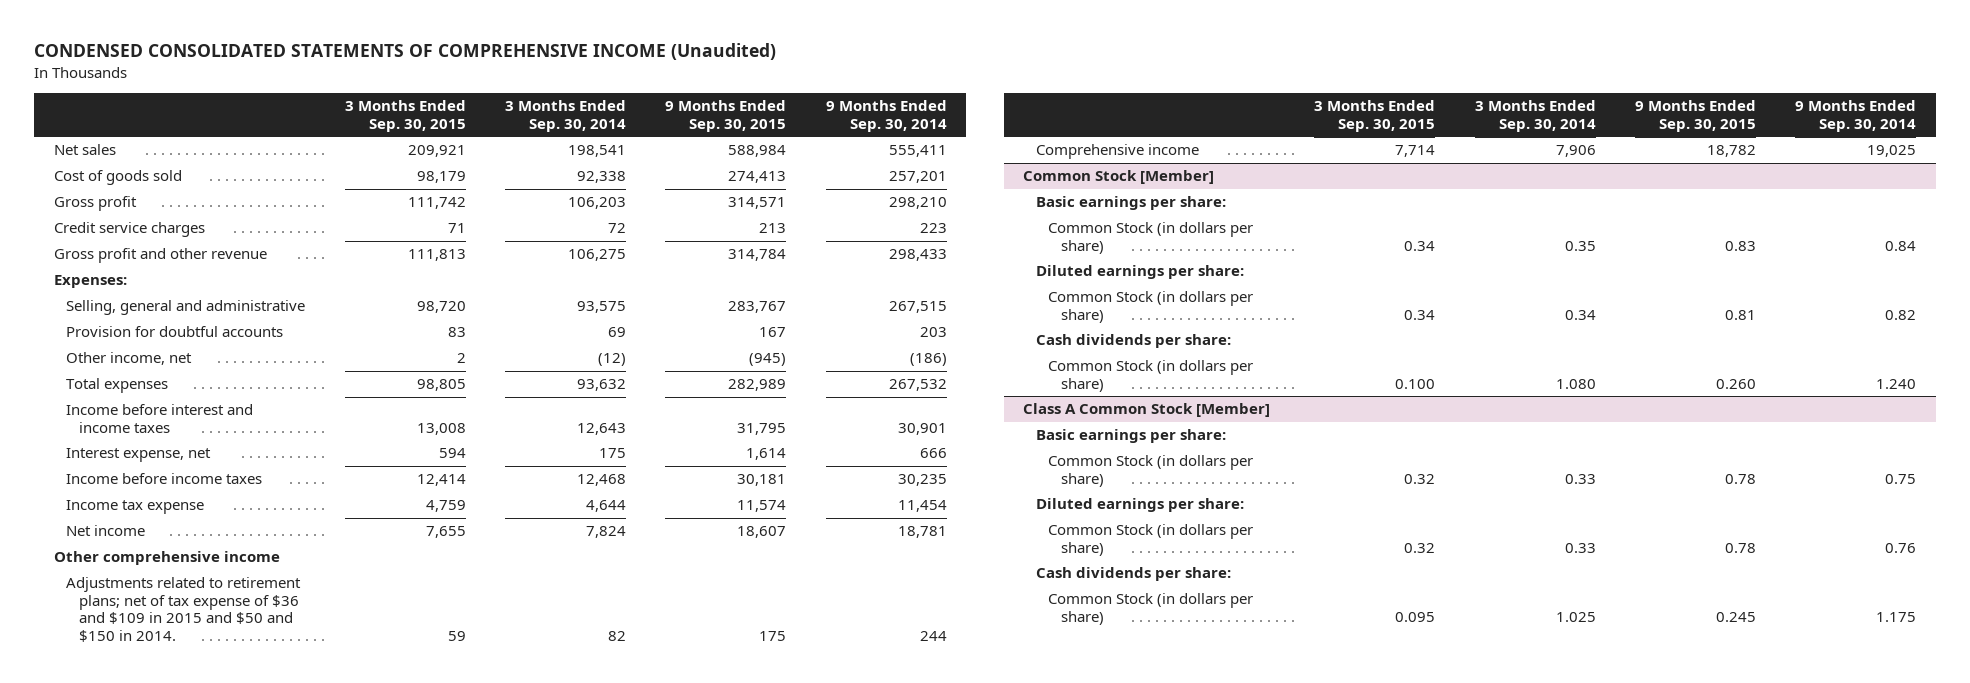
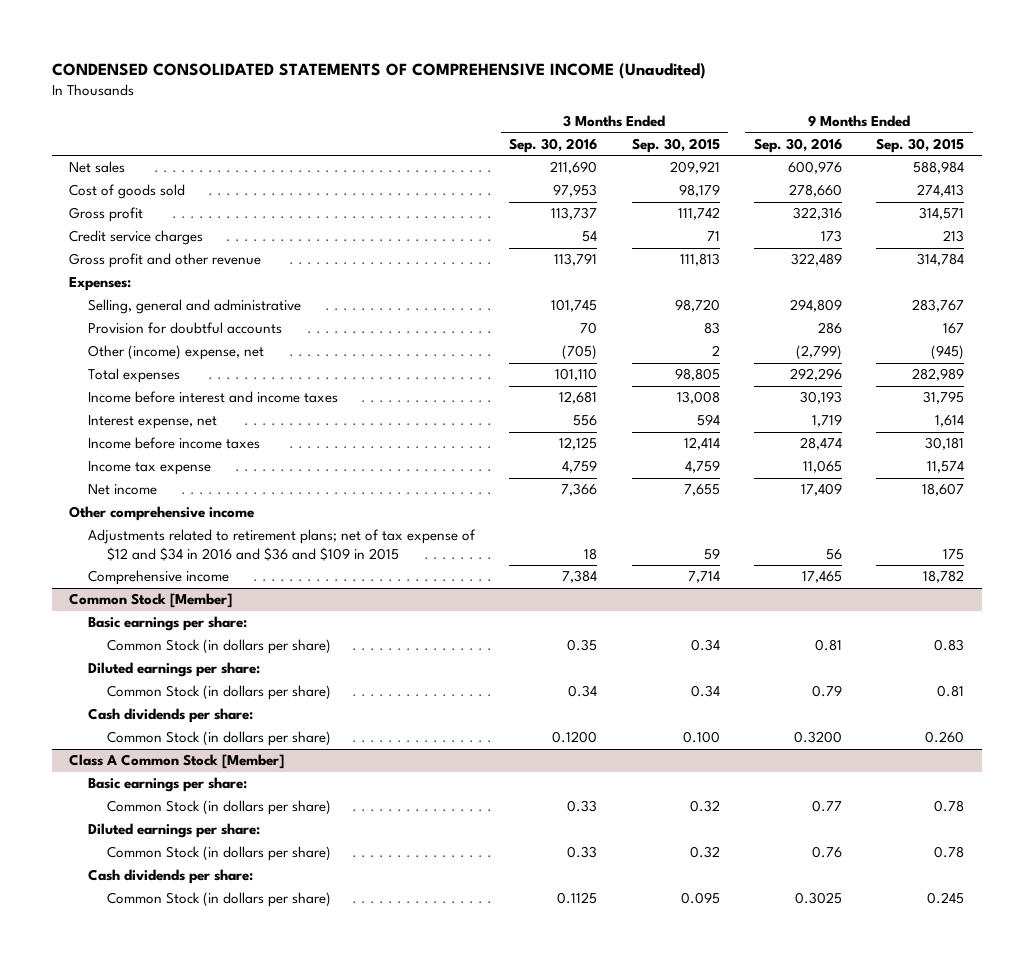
[504,100,626,132] 3 Months Ended Sep. 30, 2014 -> none
[825,100,947,132] 9 Months Ended Sep. 30, 2014 -> none
none -> [509,137,598,153] Sep. 30, 2016
none -> [754,137,843,153] Sep. 30, 2016
[66,352,193,366] Other income, net -> [87,345,264,361] Other (income) expense, net
[66,577,302,642] Adjustments related to retirement plans; net of tax expense of $36 and $109 in 2015 and $50 and $150 in 2014. -> [87,529,476,561] Adjustments related to retirement plans; net of tax expense of $12 and $34 in 2016 and $36 and $109 in 2015

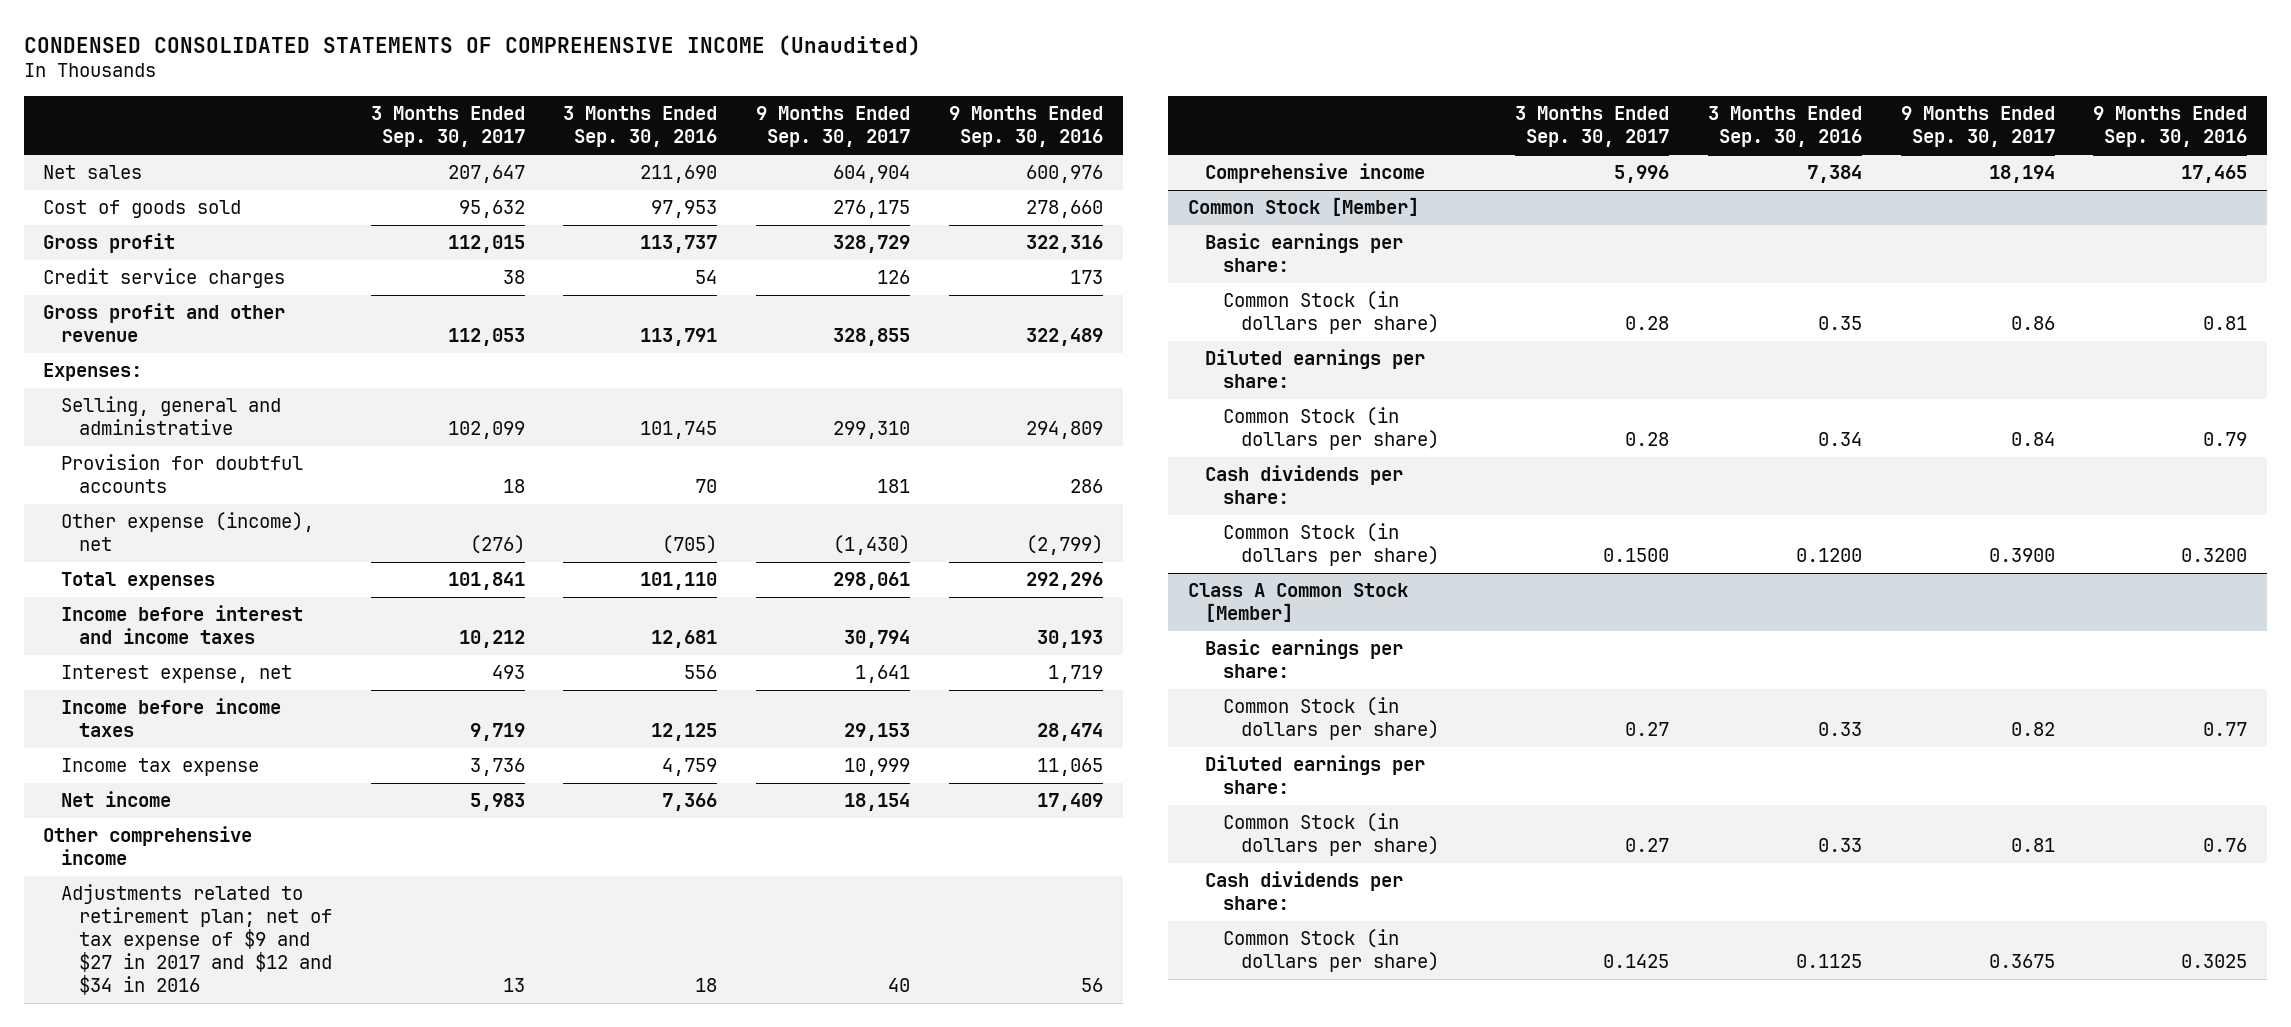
[631,137,720,153] Sep. 30, 2015 -> none
[876,137,965,153] Sep. 30, 2015 -> none
none -> [370,106,525,148] 3 Months Ended Sep. 30, 2017
none -> [756,106,911,148] 9 Months Ended Sep. 30, 2017
[87,345,264,361] Other (income) expense, net -> [61,512,315,552] Other expense (income), net
[87,529,476,561] Adjustments related to retirement plans; net of tax expense of $12 and $34 in 2016 and $36 and $109 in 2015 -> [61,884,332,996] Adjustments related to retirement plan; net of tax expense of $9 and $27 in 2017 and $12 and $34 in 2016

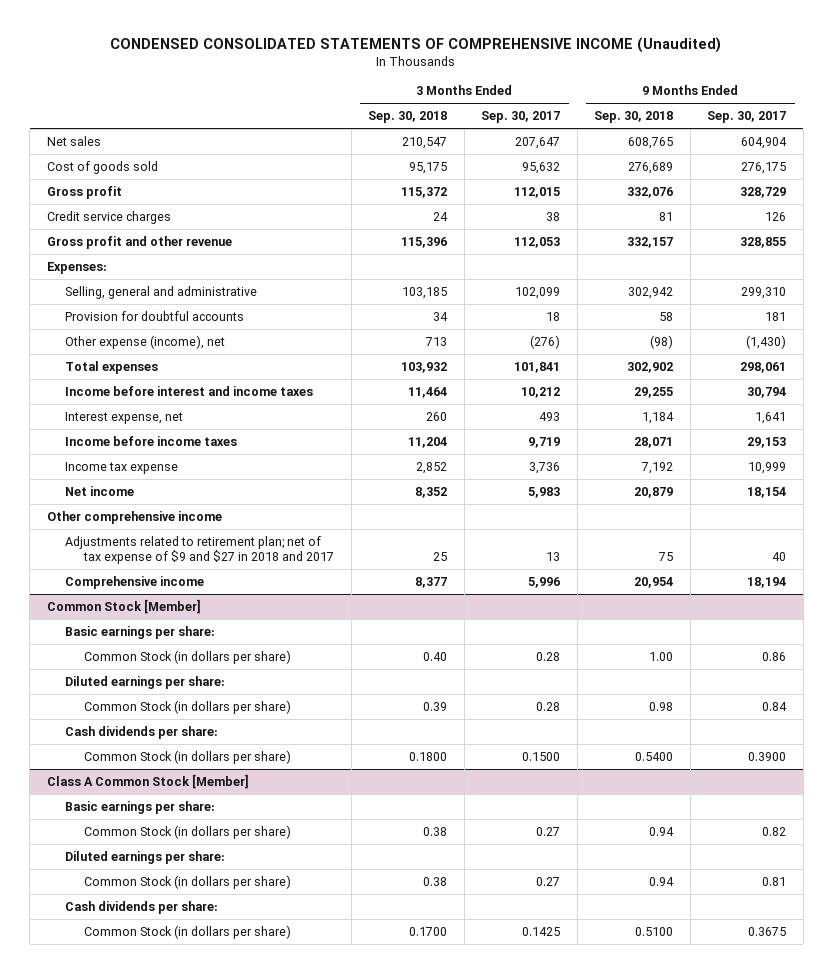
[563,106,718,148] 3 Months Ended Sep. 30, 2016 -> none
[949,106,1104,148] 9 Months Ended Sep. 30, 2016 -> none
none -> [368,111,448,124] Sep. 30, 2018
none -> [594,111,674,124] Sep. 30, 2018
[61,884,332,996] Adjustments related to retirement plan; net of tax expense of $9 and $27 in 2017 and $12 and $34 in 2016 -> [65,535,335,565] Adjustments related to retirement plan; net of tax expense of $9 and $27 in 2018 and 2017

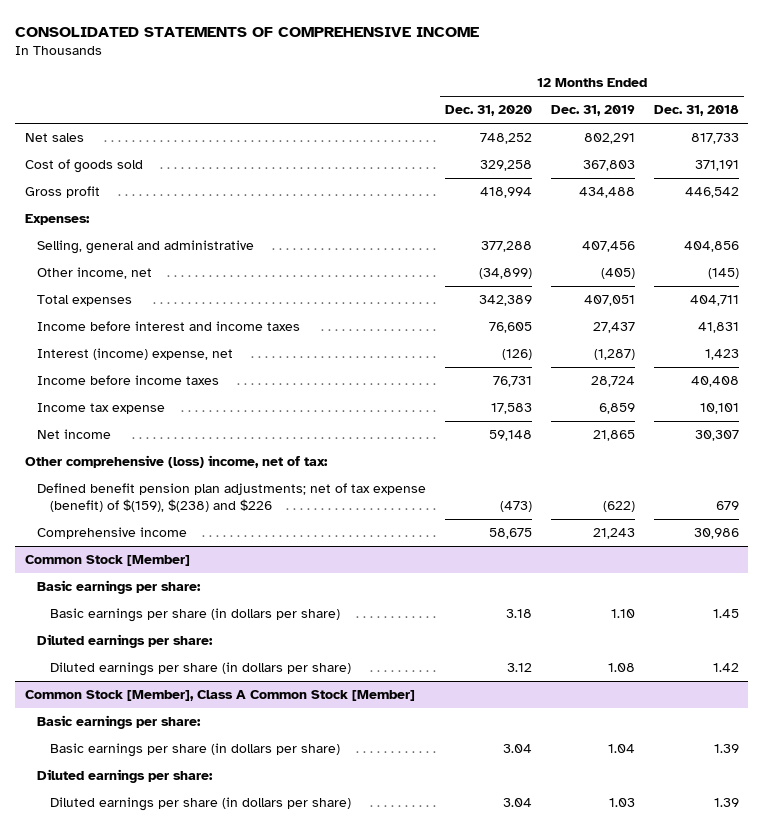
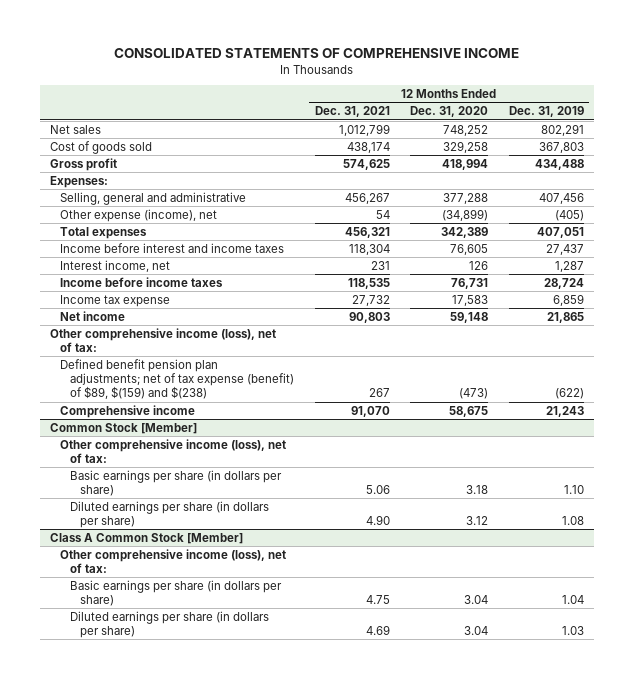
[653,105,739,117] Dec. 31, 2018 -> none
none -> [314,106,390,118] Dec. 31, 2021
[37,267,153,280] Other income, net -> [59,208,217,222] Other expense (income), net
[37,348,234,361] Interest (income) expense, net -> [59,259,170,272] Interest income, net
[502,349,533,361] (126) -> [469,260,489,270] 126
[593,349,635,361] (1,287) -> [554,260,584,272] 1,287
[24,455,328,469] Other comprehensive (loss) income, net of tax: -> [50,327,277,353] Other comprehensive income (loss), net of tax:
[37,483,427,513] Defined benefit pension plan adjustments; net of tax expense (benefit) of $(159), $(238) and $226 -> [59,358,294,400] Defined benefit pension plan adjustments; net of tax expense (benefit) of $89, $(159) and $(238)
[37,580,202,595] Basic earnings per share: -> none
none -> [59,438,286,464] Other comprehensive income (loss), net of tax:
[37,634,214,649] Diluted earnings per share: -> none
[37,715,202,730] Basic earnings per share: -> none
[24,690,415,702] Common Stock [Member], Class A Common Stock [Member] -> [50,532,244,544] Class A Common Stock [Member]
none -> [59,548,286,574] Other comprehensive income (loss), net of tax:
[37,769,214,784] Diluted earnings per share: -> none

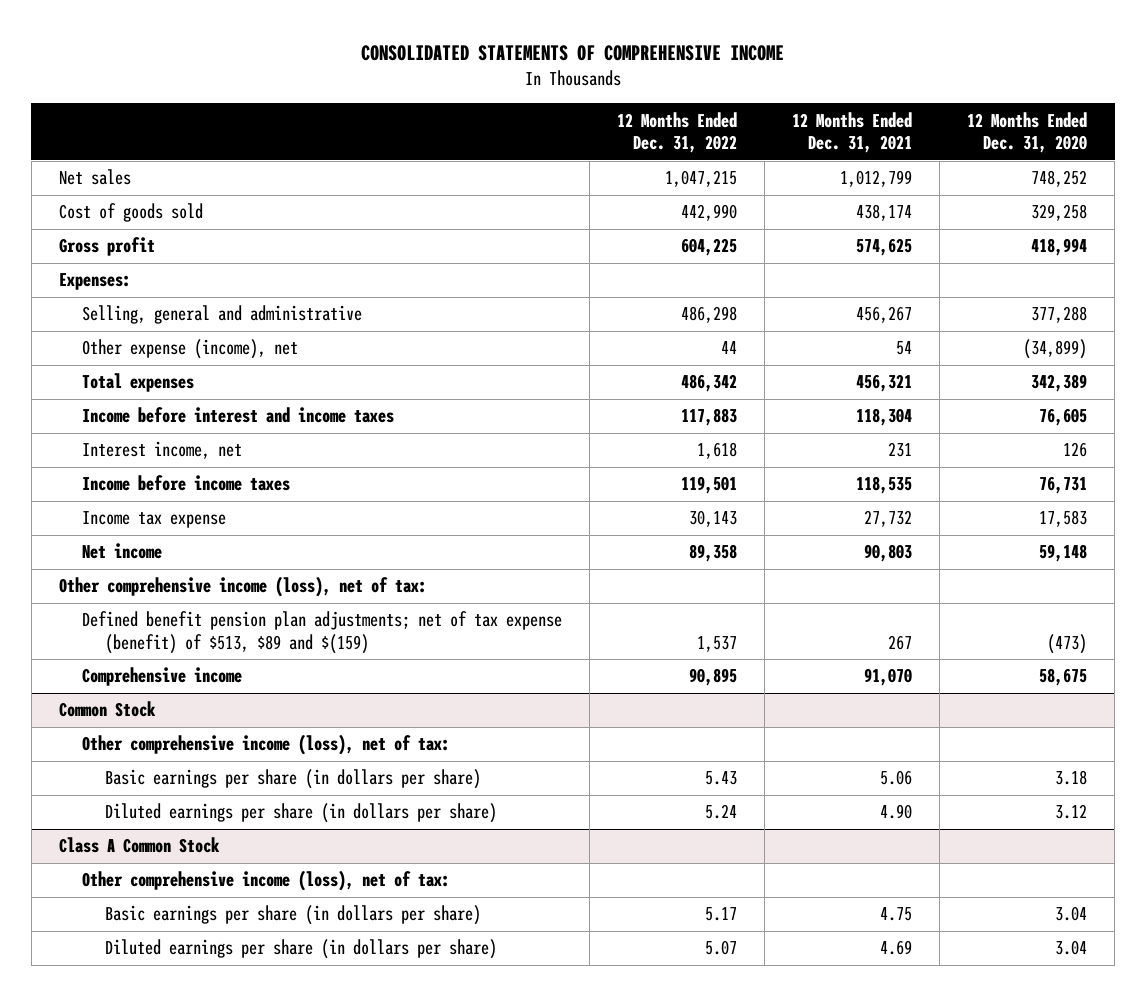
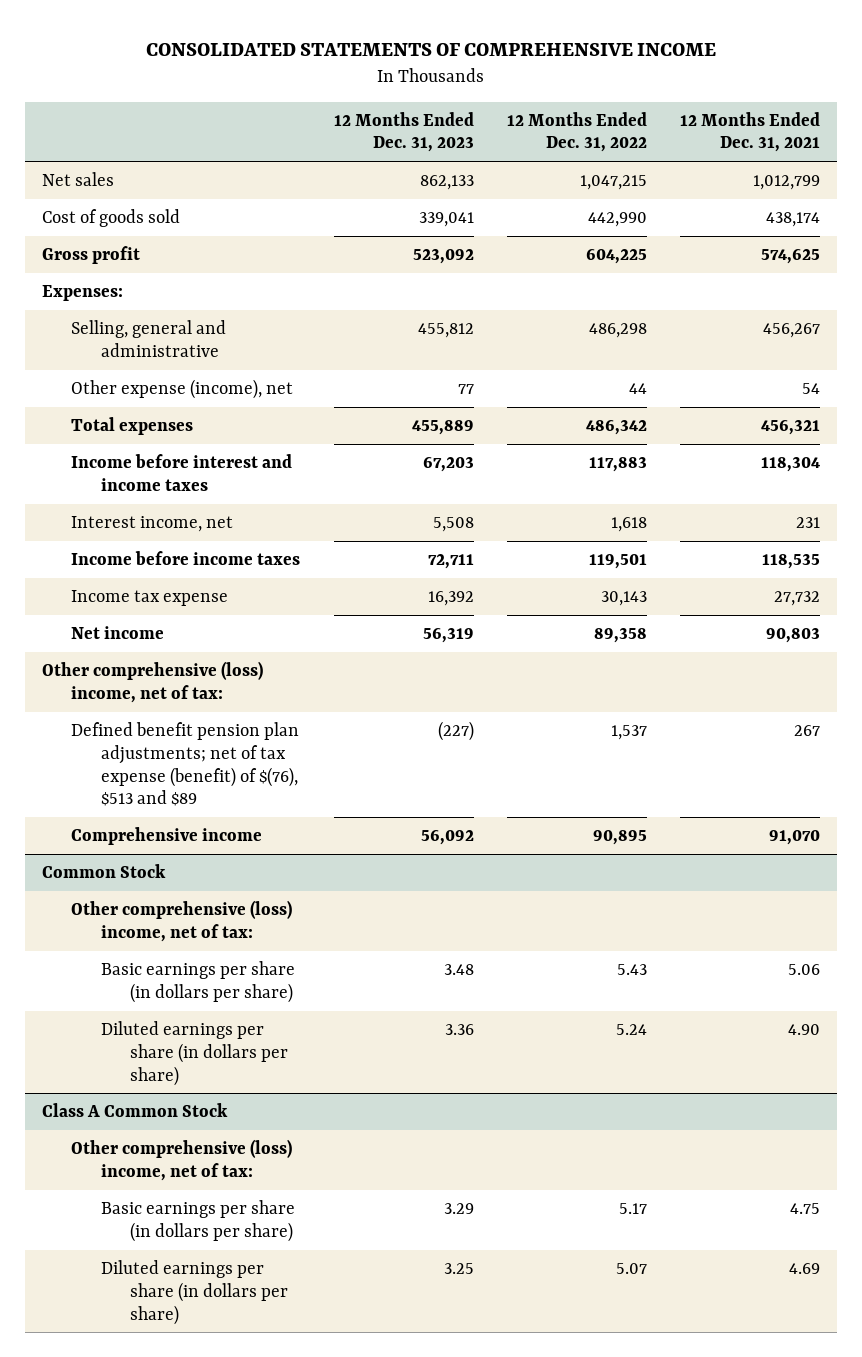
[967,111,1088,154] 12 Months Ended Dec. 31, 2020 -> none
none -> [333,111,474,153] 12 Months Ended Dec. 31, 2023
[58,576,427,598] Other comprehensive income (loss), net of tax: -> [41,661,263,703] Other comprehensive (loss) income, net of tax:
[82,611,563,654] Defined benefit pension plan adjustments; net of tax expense (benefit) of $513, $89 and $(159) -> [71,722,300,807] Defined benefit pension plan adjustments; net of tax expense (benefit) of $(76), $513 and $89
[82,734,451,756] Other comprehensive income (loss), net of tax: -> [71,900,293,942] Other comprehensive (loss) income, net of tax:
[82,870,451,892] Other comprehensive income (loss), net of tax: -> [71,1139,293,1181] Other comprehensive (loss) income, net of tax:

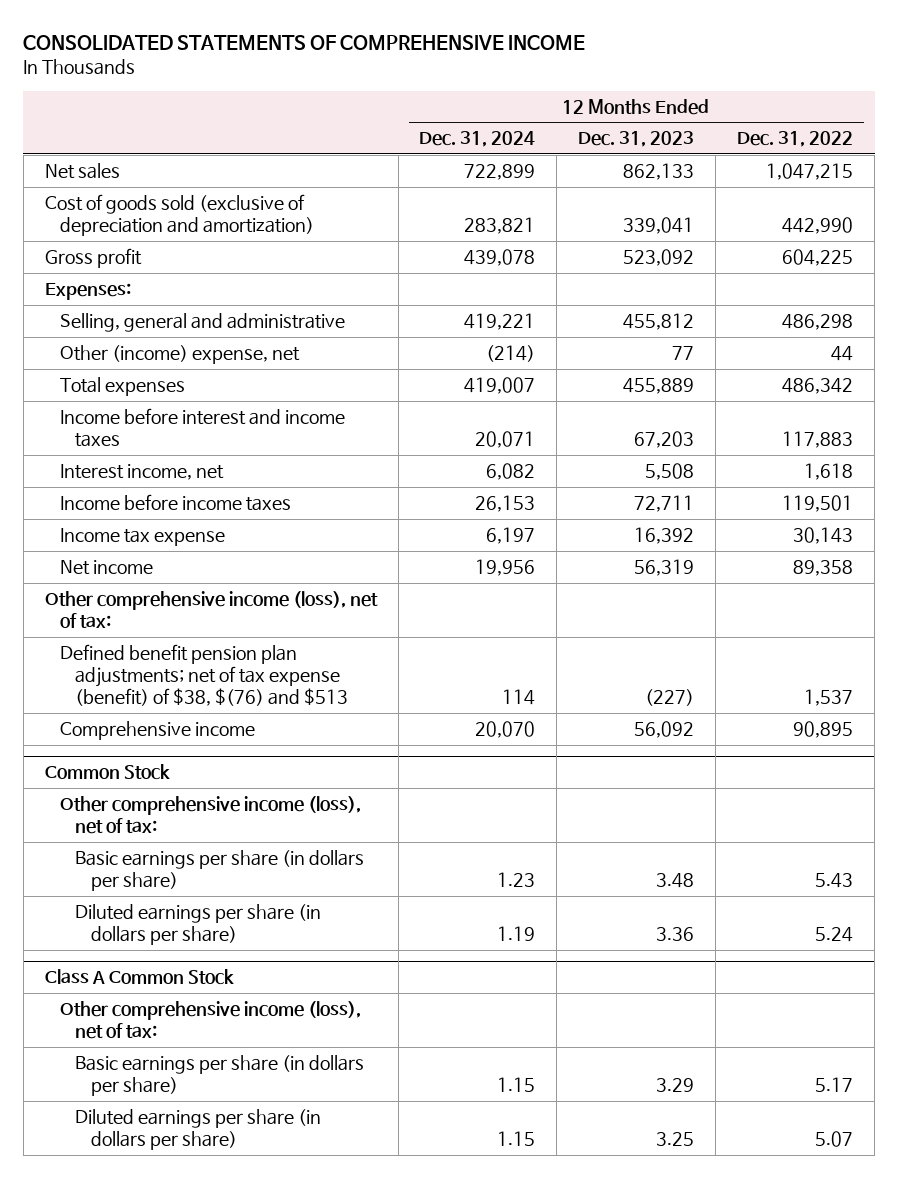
[680,111,821,153] 12 Months Ended Dec. 31, 2021 -> none
none -> [419,131,536,148] Dec. 31, 2024
[41,209,180,228] Cost of goods sold -> [44,194,315,237] Cost of goods sold (exclusive of depreciation and amortization)
[71,379,294,400] Other expense (income), net -> [60,345,301,365] Other (income) expense, net
[41,661,263,703] Other comprehensive (loss) income, net of tax: -> [44,591,378,629] Other comprehensive income (loss), net of tax:
[71,722,300,807] Defined benefit pension plan adjustments; net of tax expense (benefit) of $(76), $513 and $89 -> [60,644,349,707] Defined benefit pension plan adjustments; net of tax expense (benefit) of $38, $(76) and $513
[71,900,293,942] Other comprehensive (loss) income, net of tax: -> [60,796,362,835] Other comprehensive income (loss), net of tax:
[71,1139,293,1181] Other comprehensive (loss) income, net of tax: -> [60,1001,362,1040] Other comprehensive income (loss), net of tax:

